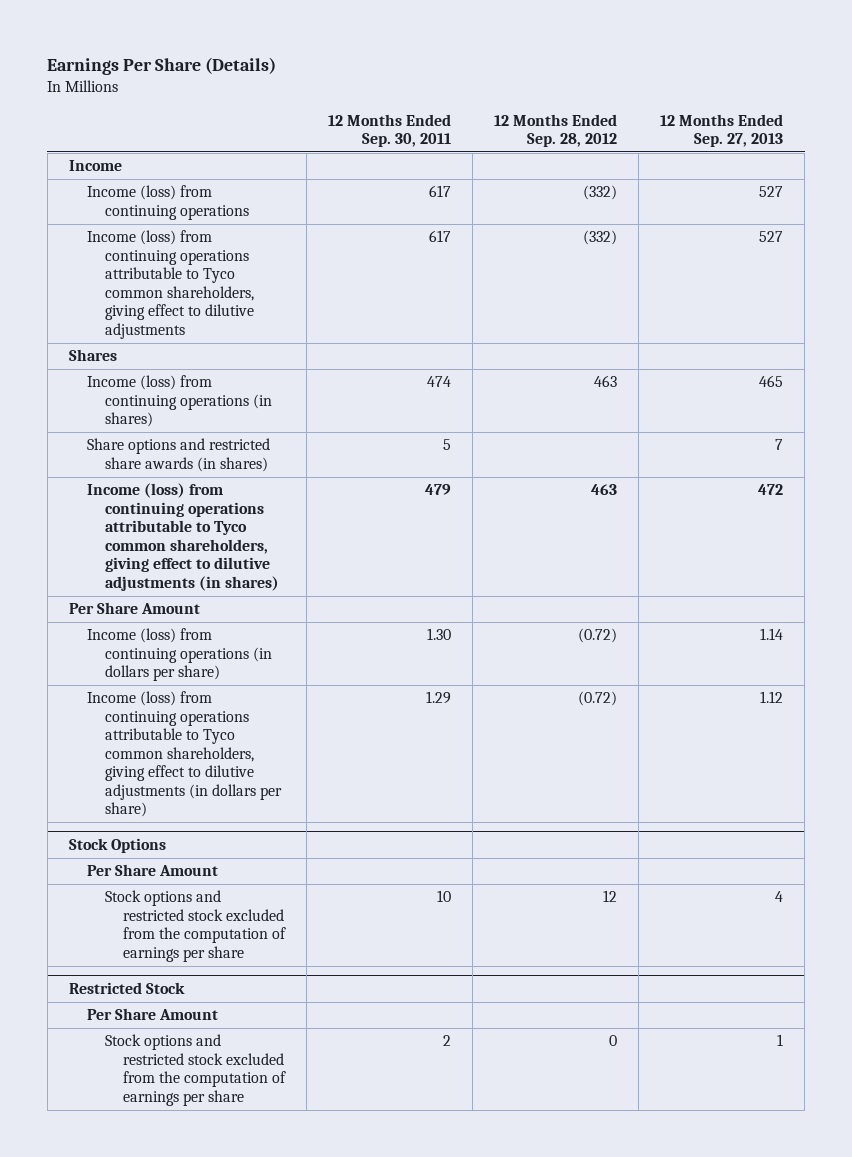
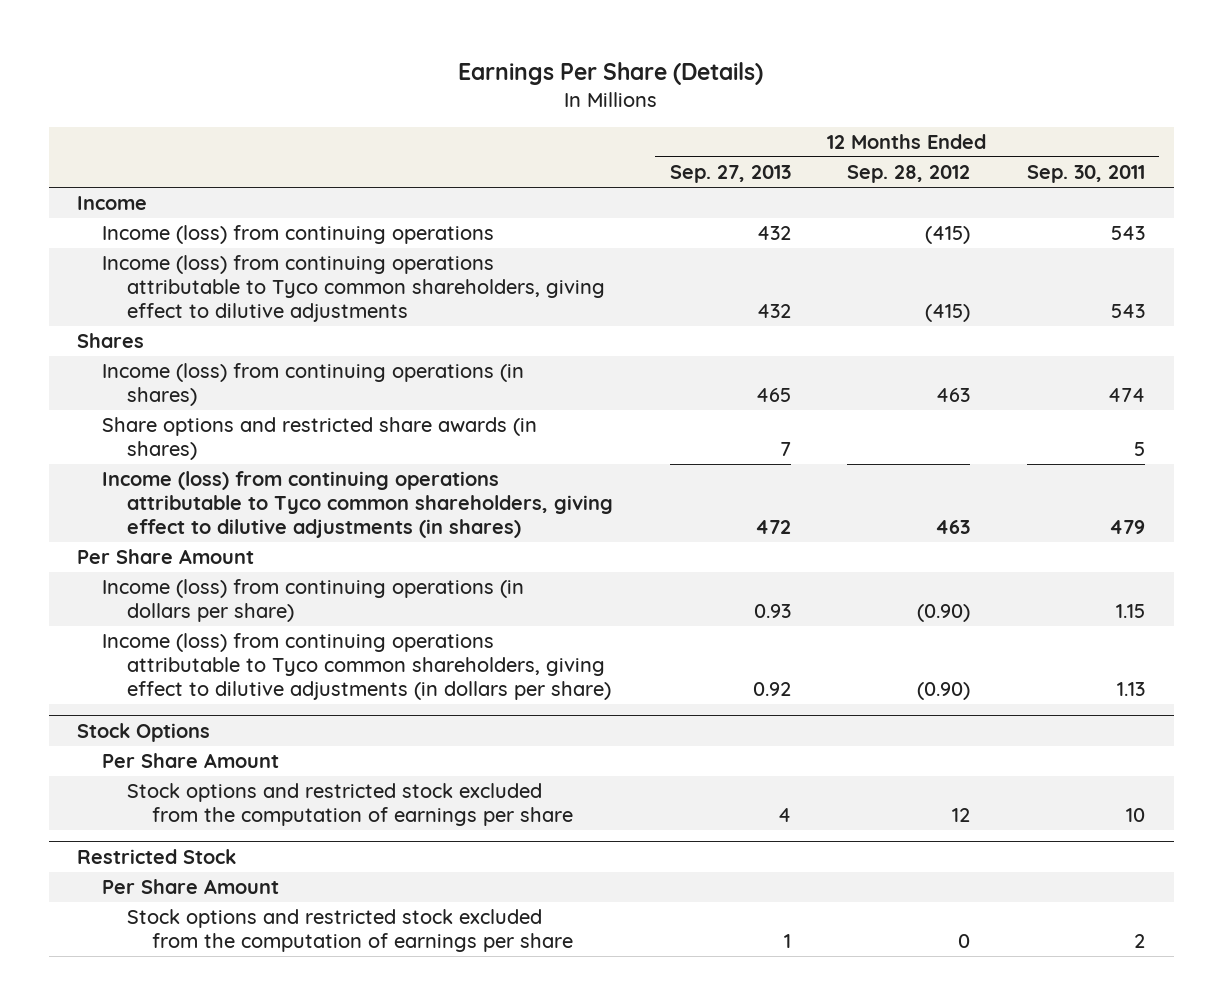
[429,185,452,198] 617 -> [1111,226,1146,241] 543
[583,185,618,201] (332) -> [925,226,971,245] (415)
[759,186,784,198] 527 -> [756,226,791,241] 432
[429,230,452,243] 617 -> [1111,303,1146,318] 543
[583,230,618,246] (332) -> [925,303,971,322] (415)
[759,231,784,243] 527 -> [756,303,791,318] 432
[427,628,452,641] 1.30 -> [1116,604,1146,619] 1.15
[578,628,618,644] (0.72) -> [917,604,971,623] (0.90)
[760,628,784,641] 1.14 -> [753,604,791,619] 0.93
[426,691,452,705] 1.29 -> [1117,681,1146,696] 1.13
[578,691,618,707] (0.72) -> [917,681,971,700] (0.90)
[760,691,784,704] 1.12 -> [752,681,791,696] 0.92

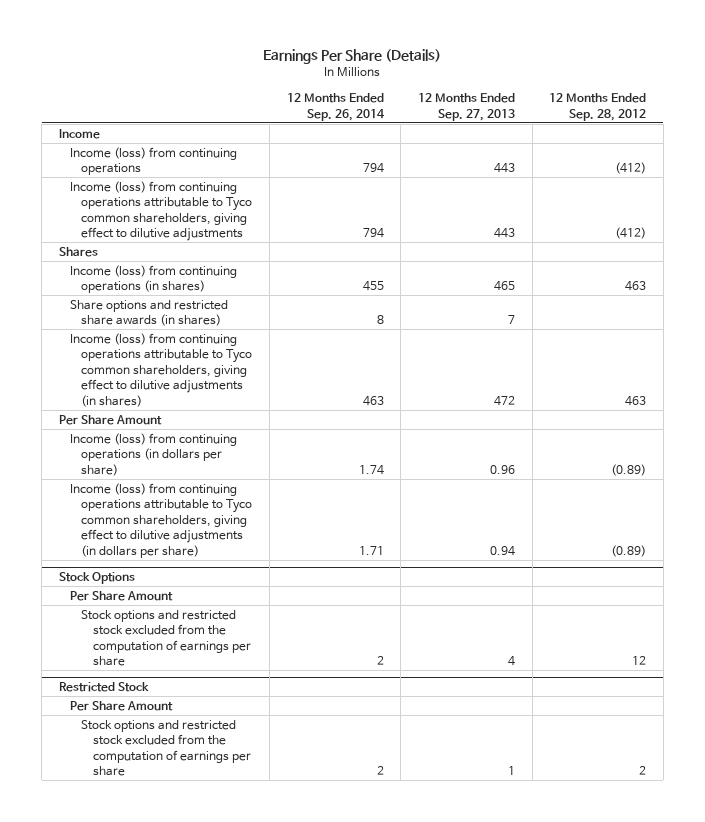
[1027,165,1146,184] Sep. 30, 2011 -> none
none -> [286,92,385,121] 12 Months Ended Sep. 26, 2014
[756,226,791,241] 432 -> [493,163,515,174] 443
[925,226,971,245] (415) -> [615,162,647,175] (412)
[756,303,791,318] 432 -> [493,228,515,239] 443
[925,303,971,322] (415) -> [615,227,647,240] (412)
[753,604,791,619] 0.93 -> [489,464,515,474] 0.96
[917,604,971,623] (0.90) -> [611,463,647,476] (0.89)
[752,681,791,696] 0.92 -> [489,545,515,556] 0.94
[917,681,971,700] (0.90) -> [611,544,647,557] (0.89)
[958,934,971,949] 0 -> [639,766,647,776] 2

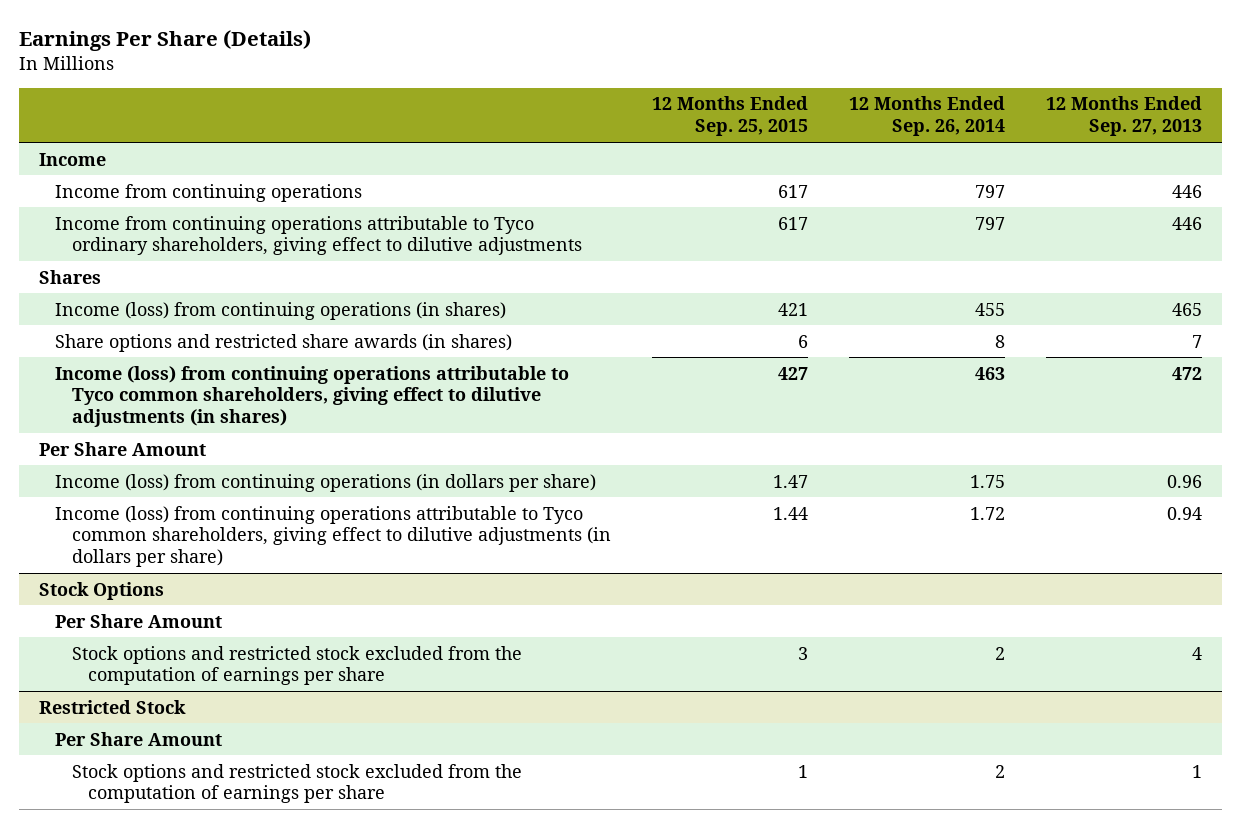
[549,92,647,121] 12 Months Ended Sep. 28, 2012 -> none
none -> [651,96,808,137] 12 Months Ended Sep. 25, 2015
[70,146,238,176] Income (loss) from continuing operations -> [55,183,363,202] Income from continuing operations
[362,163,384,174] 794 -> [974,184,1005,198] 797
[493,163,515,174] 443 -> [1171,184,1202,198] 446
[70,180,253,242] Income (loss) from continuing operations attributable to Tyco common shareholders, giving effect to dilutive adjustments -> [55,215,582,256] Income from continuing operations attributable to Tyco ordinary shareholders, giving effect to dilutive adjustments
[362,228,384,239] 794 -> [974,216,1005,230] 797
[493,228,515,239] 443 -> [1171,216,1202,230] 446
[358,464,384,475] 1.74 -> [969,474,1005,488] 1.75
[358,545,384,555] 1.71 -> [969,506,1005,520] 1.72

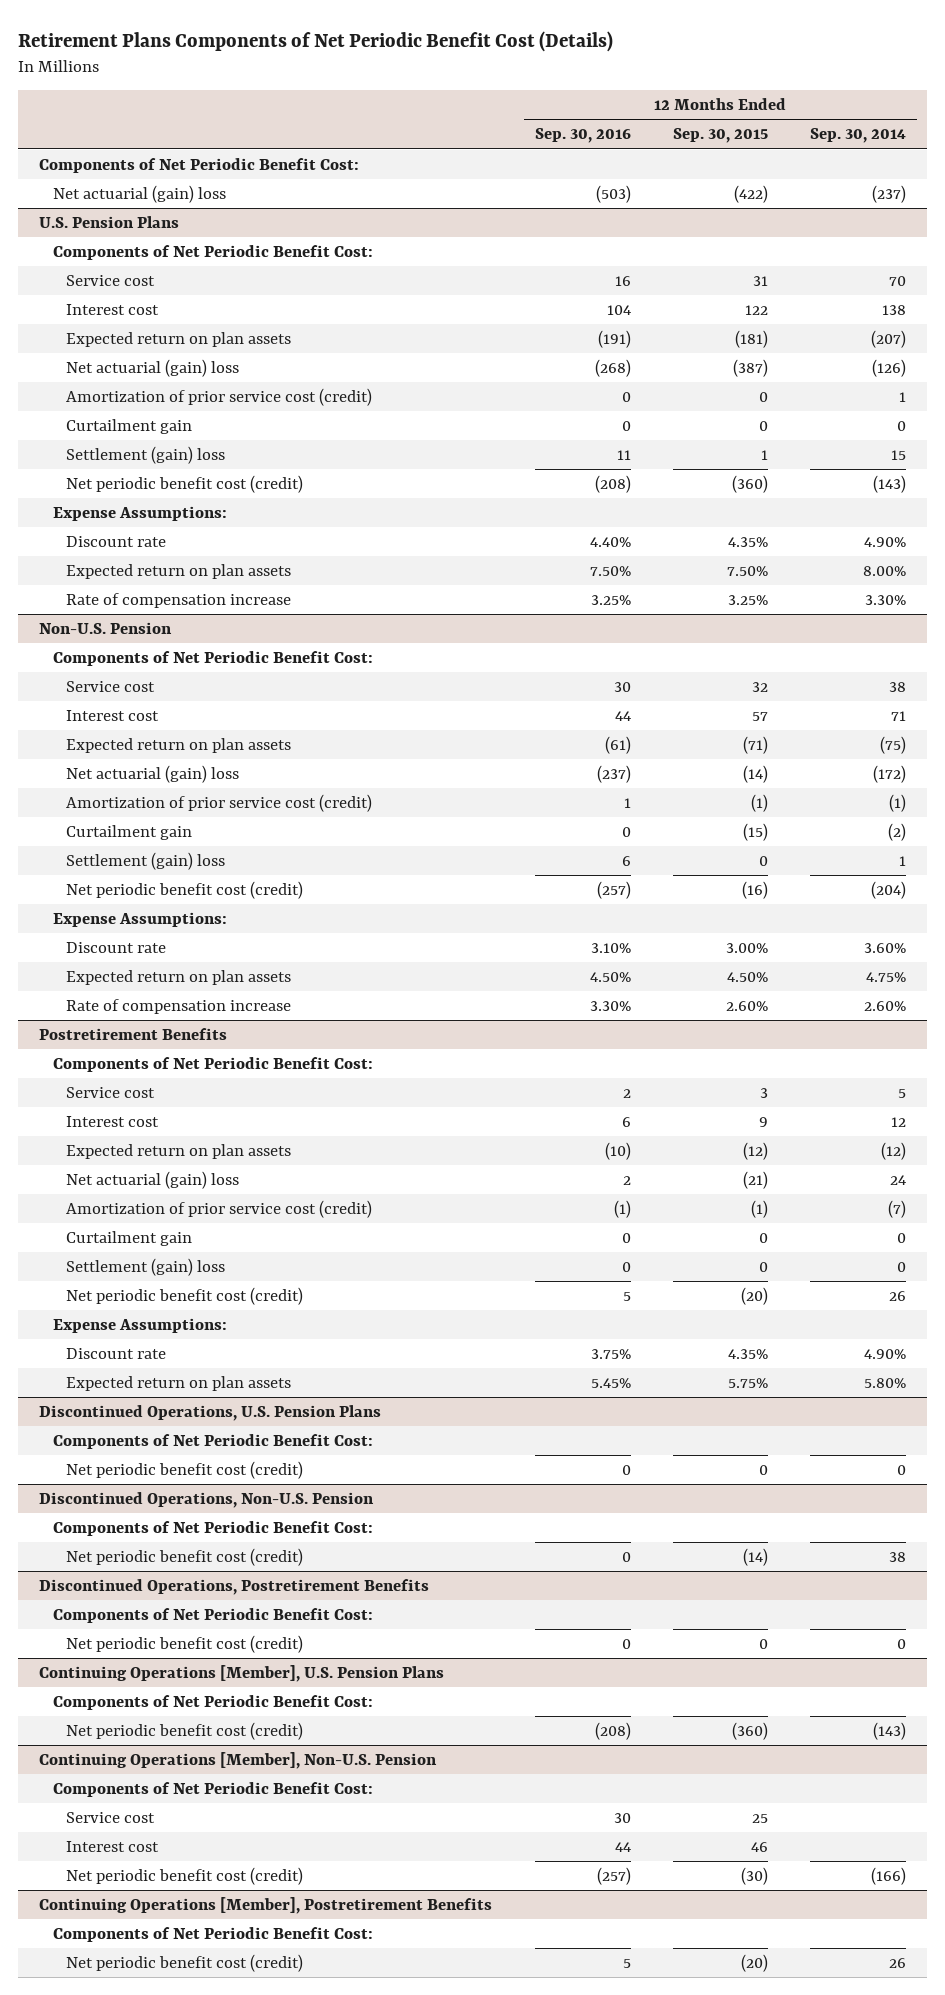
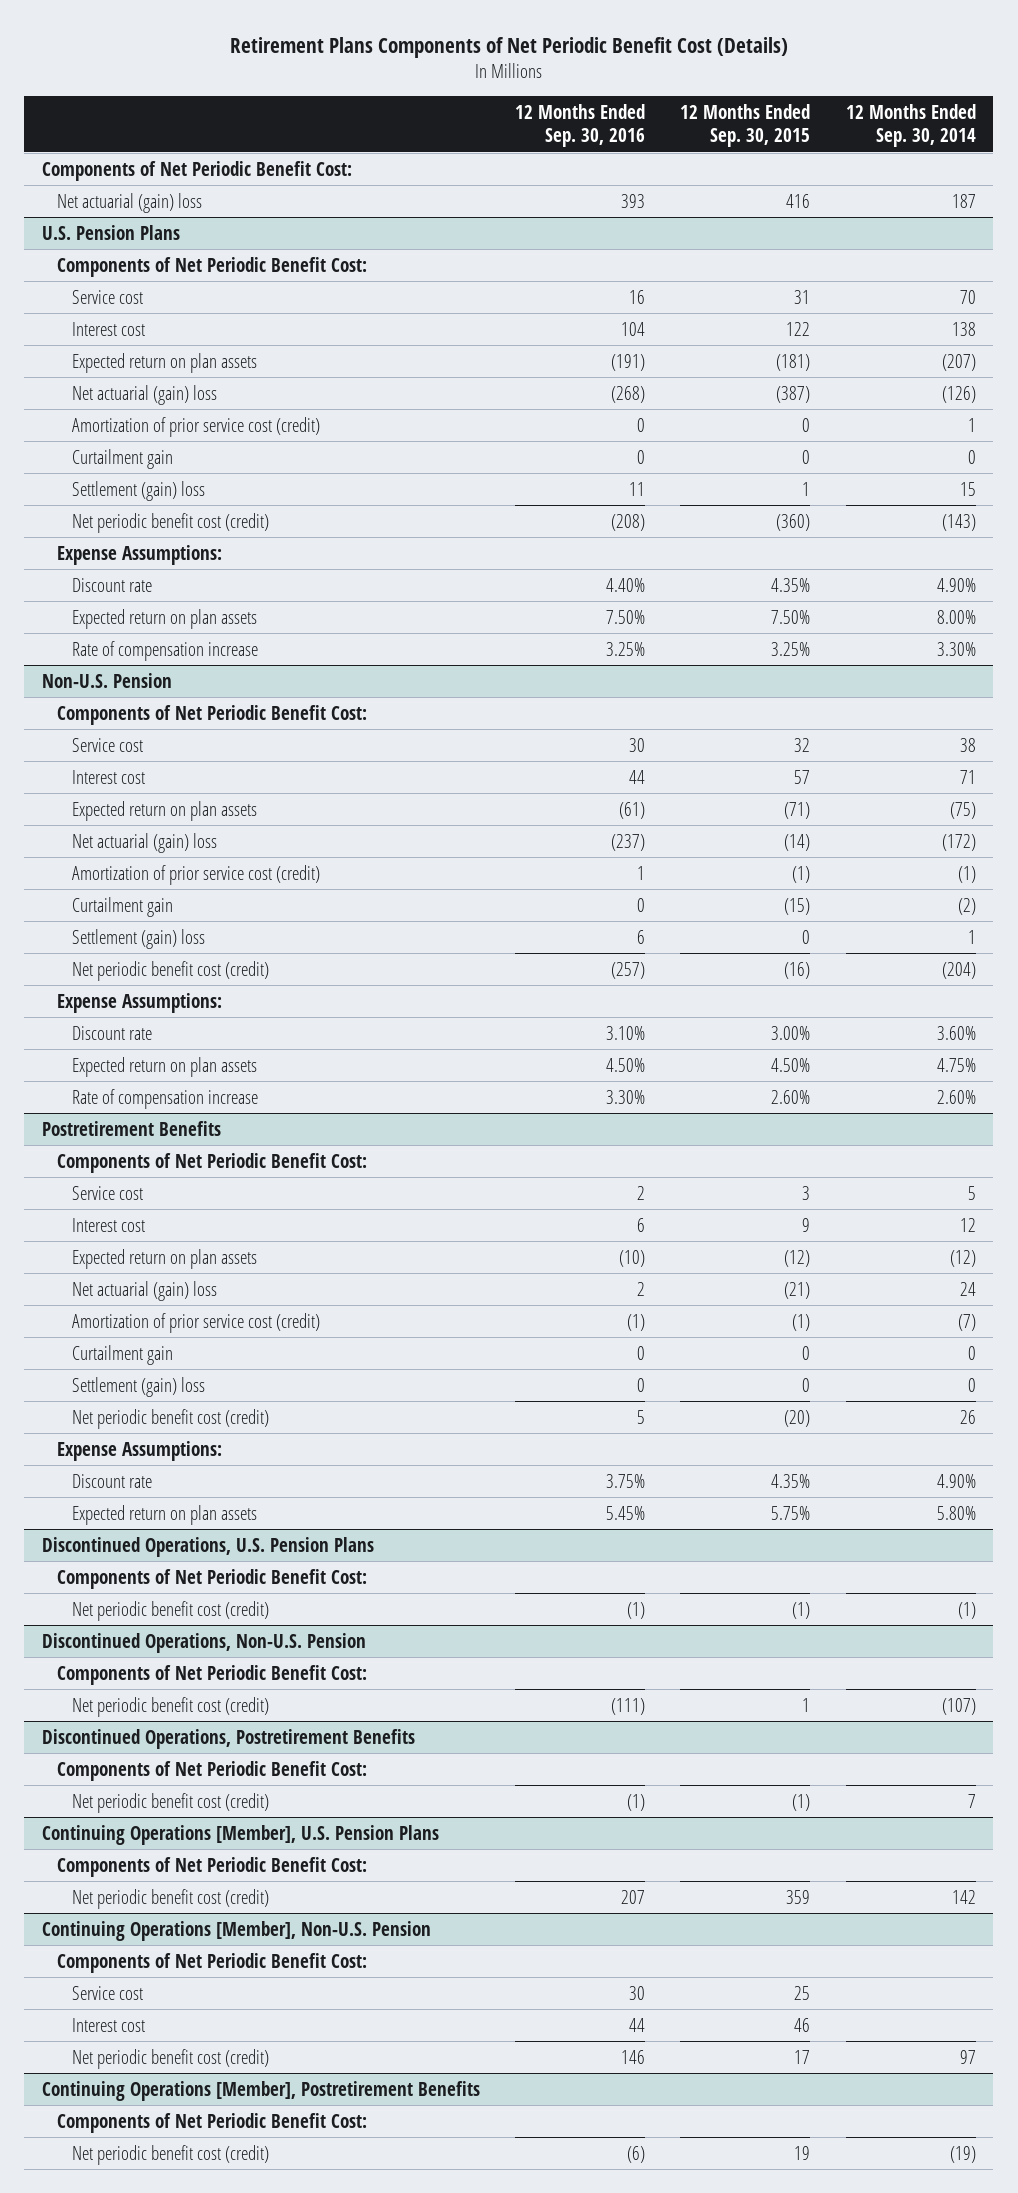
[595,184,631,203] (503) -> [621,193,646,208] 393
[733,184,768,203] (422) -> [786,193,811,208] 416
[872,184,907,203] (237) -> [951,193,976,208] 187
[621,1464,631,1475] 0 -> [627,1601,646,1619] (1)
[758,1464,768,1475] 0 -> [792,1601,811,1619] (1)
[897,1464,907,1475] 0 -> [957,1601,976,1619] (1)
[621,1551,631,1562] 0 -> [611,1697,646,1715] (111)
[742,1547,768,1566] (14) -> [802,1697,811,1712] 1
[889,1551,907,1562] 38 -> [941,1697,976,1715] (107)
[621,1638,631,1649] 0 -> [627,1793,646,1811] (1)
[758,1638,768,1649] 0 -> [792,1793,811,1811] (1)
[897,1638,907,1649] 0 -> [967,1793,976,1808] 7
[594,1721,631,1740] (208) -> [621,1889,646,1904] 207
[731,1721,768,1740] (360) -> [786,1889,811,1904] 359
[873,1721,907,1740] (143) -> [951,1889,976,1904] 142
[596,1866,631,1885] (257) -> [621,2049,646,2064] 146
[740,1866,768,1885] (30) -> [794,2049,811,2064] 17
[871,1866,907,1885] (166) -> [959,2049,976,2064] 97
[622,1958,631,1968] 5 -> [627,2145,646,2163] (6)
[740,1953,768,1972] (20) -> [794,2145,811,2160] 19
[889,1957,907,1968] 26 -> [949,2145,976,2163] (19)

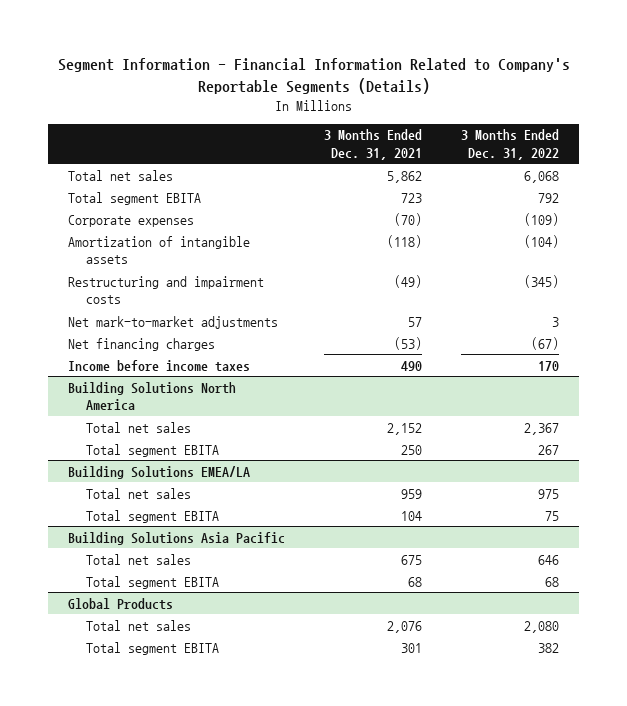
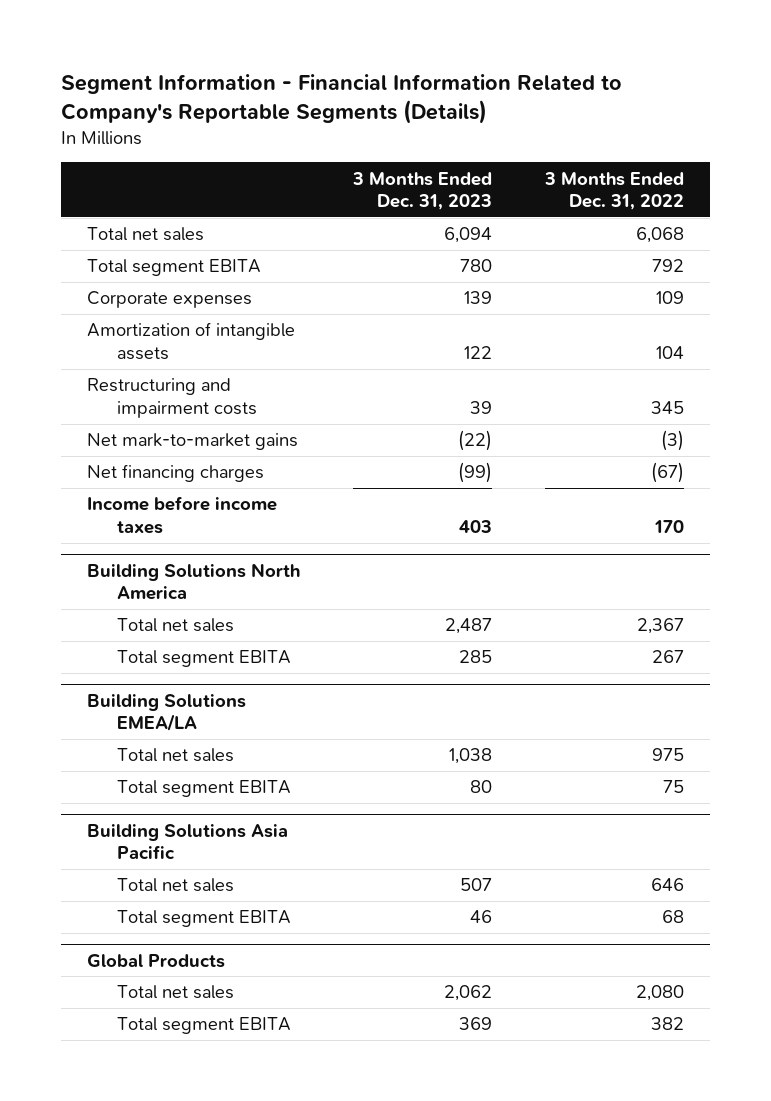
[324,129,423,160] 3 Months Ended Dec. 31, 2021 -> none
none -> [351,171,492,211] 3 Months Ended Dec. 31, 2023
[524,212,560,226] (109) -> [655,291,684,305] 109
[524,234,560,248] (104) -> [655,345,684,359] 104
[524,274,560,288] (345) -> [650,400,684,414] 345
[67,315,278,329] Net mark-to-market adjustments -> [86,433,298,451] Net mark-to-market gains
[552,316,560,327] 3 -> [660,430,684,452] (3)

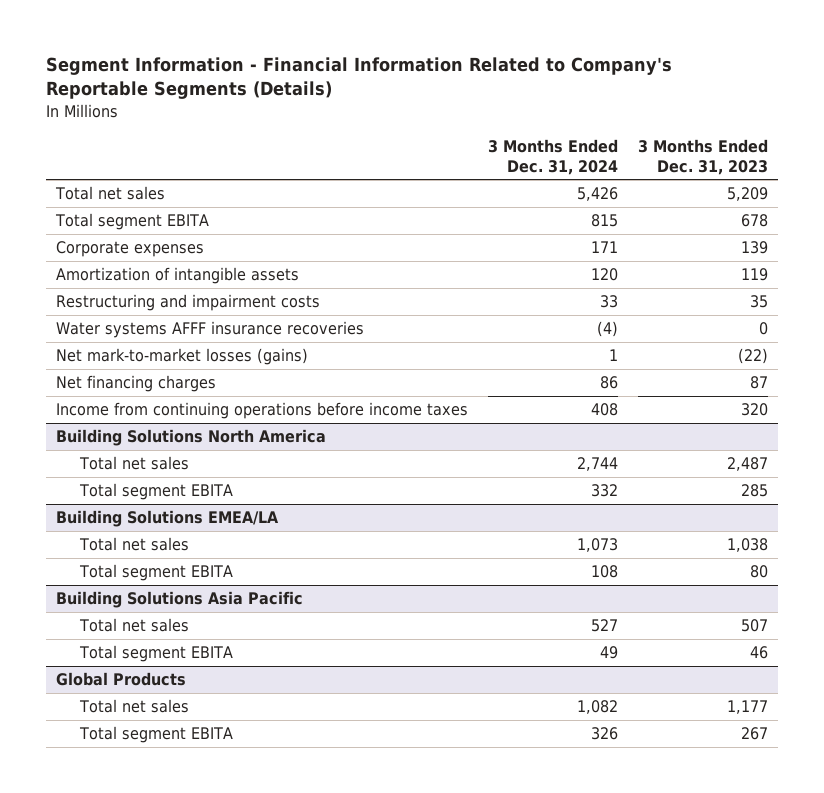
[543,171,684,211] 3 Months Ended Dec. 31, 2022 -> none
none -> [488,138,619,175] 3 Months Ended Dec. 31, 2024
[443,227,492,244] 6,094 -> [726,187,768,202] 5,209
[459,259,492,273] 780 -> [740,214,768,228] 678
[463,345,492,359] 122 -> [740,268,768,282] 119
[469,400,492,414] 39 -> [749,295,768,309] 35
none -> [56,321,365,339] Water systems AFFF insurance recoveries
[86,433,298,451] Net mark-to-market gains -> [56,348,309,366] Net mark-to-market losses (gains)
[457,462,492,484] (99) -> [749,376,768,390] 87
[86,496,277,534] Income before income taxes -> [56,402,469,420] Income from continuing operations before income taxes
[458,519,492,533] 403 -> [740,403,768,417] 320
[443,985,492,1002] 2,062 -> [726,700,768,715] 1,177
[458,1017,492,1031] 369 -> [740,727,768,741] 267

